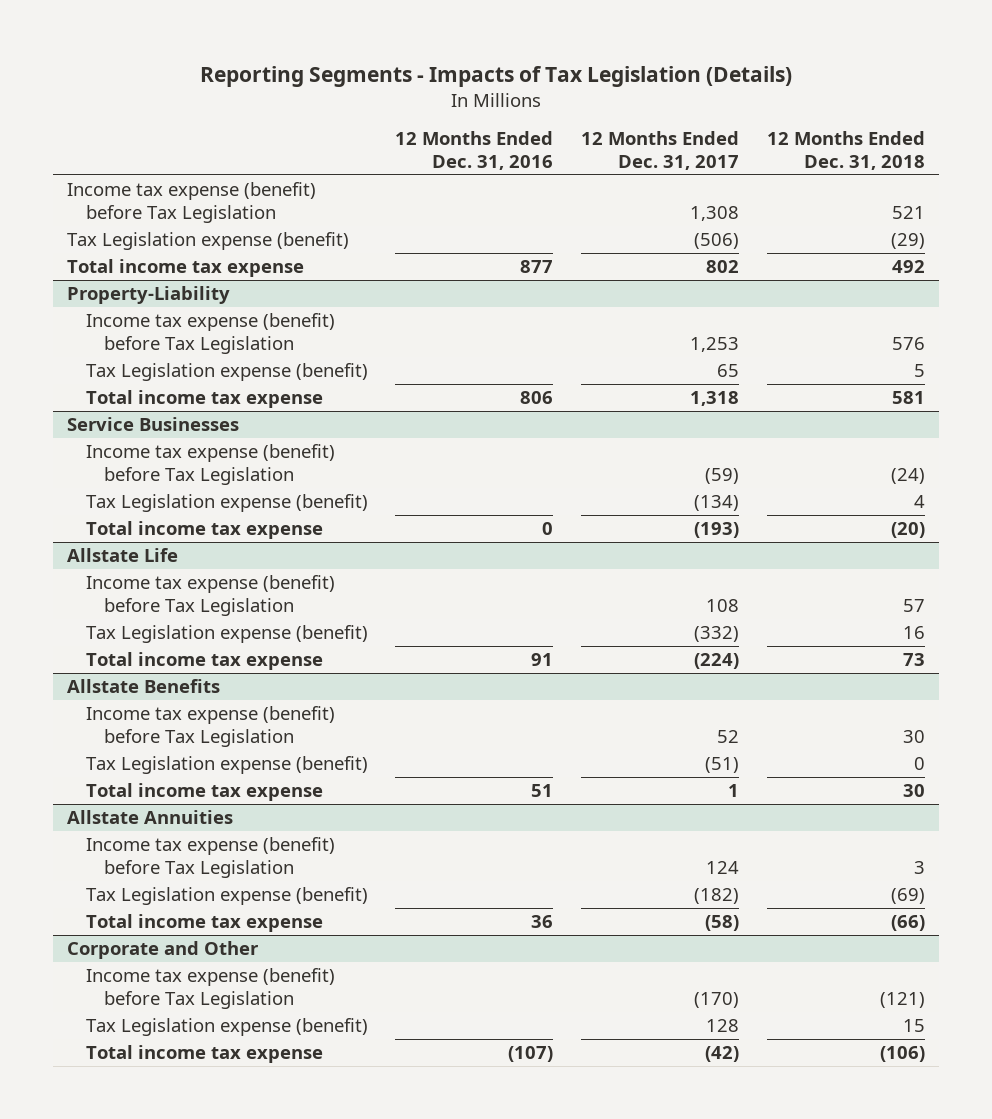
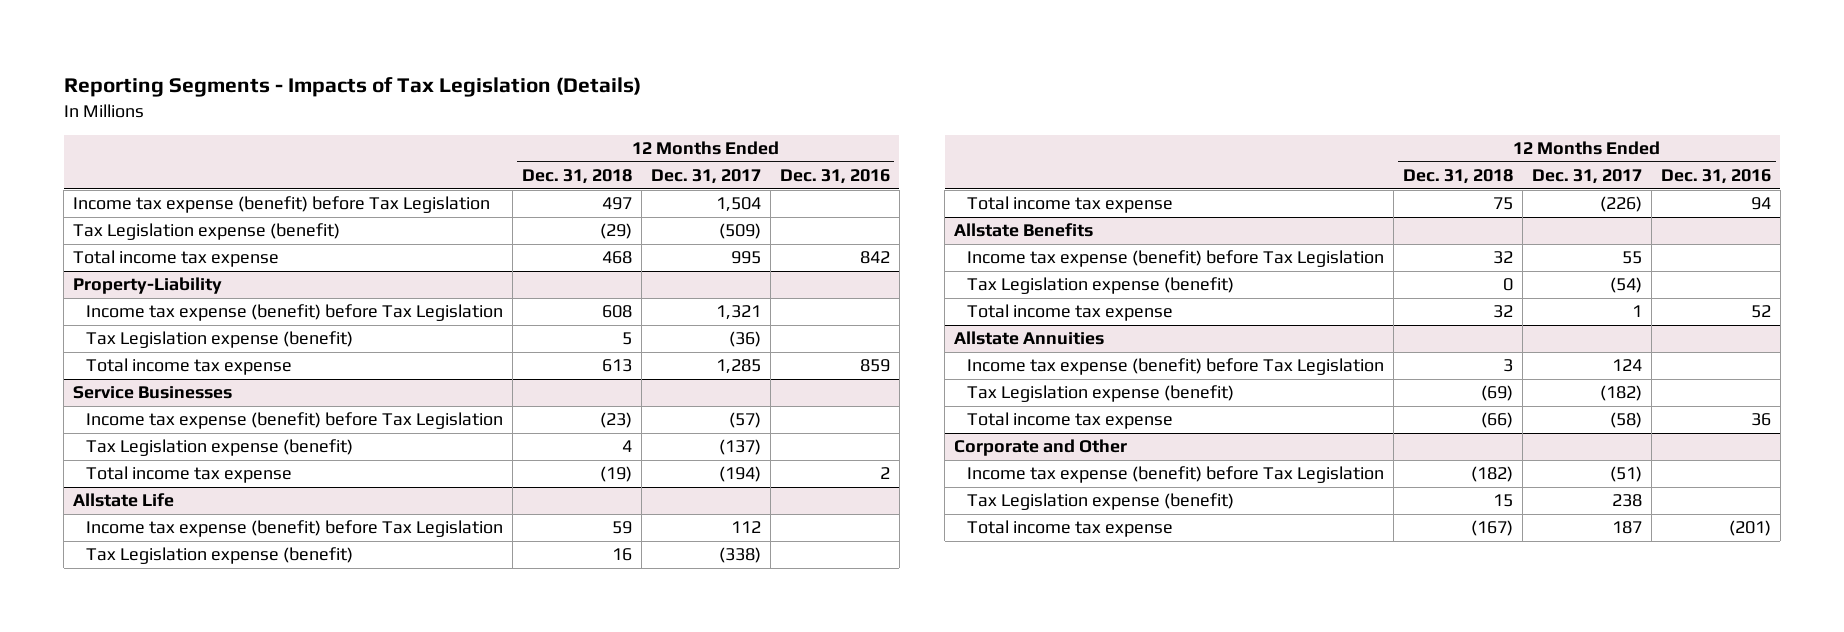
[690,205,740,221] 1,308 -> [715,197,761,213] 1,504
[892,205,926,219] 521 -> [601,197,632,211] 497
[694,233,740,250] (506) -> [718,223,761,240] (509)
[520,260,554,274] 877 -> [859,251,890,265] 842
[706,260,740,274] 802 -> [730,251,761,265] 995
[892,260,926,274] 492 -> [601,251,632,265] 468
[690,336,740,352] 1,253 -> [715,305,761,321] 1,321
[892,336,926,350] 576 -> [601,305,632,319] 608
[717,364,740,378] 65 -> [728,331,761,348] (36)
[520,391,554,405] 806 -> [859,359,890,373] 859
[690,391,740,407] 1,318 -> [715,359,761,375] 1,285
[892,391,926,405] 581 -> [601,359,632,373] 613
[705,467,740,484] (59) -> [728,412,761,429] (57)
[891,467,926,484] (24) -> [599,412,632,429] (23)
[694,495,740,512] (134) -> [718,439,761,456] (137)
[542,522,554,536] 0 -> [879,467,890,480] 2
[694,522,740,539] (193) -> [718,466,761,483] (194)
[891,522,926,539] (20) -> [599,466,632,483] (19)
[706,598,740,612] 108 -> [730,521,761,534] 112
[903,598,926,612] 57 -> [611,521,632,535] 59
[694,626,740,643] (332) -> [718,547,761,564] (338)
[531,653,554,667] 91 -> [1750,197,1771,211] 94
[694,653,740,670] (224) -> [1599,196,1642,213] (226)
[903,653,926,667] 73 -> [1493,197,1514,211] 75
[717,729,740,743] 52 -> [1621,251,1642,265] 55
[903,729,926,743] 30 -> [1493,251,1514,265] 32
[705,757,740,774] (51) -> [1609,277,1642,294] (54)
[531,784,554,798] 51 -> [1750,305,1771,319] 52
[903,784,926,798] 30 -> [1493,305,1514,319] 32
[694,991,740,1008] (170) -> [1609,466,1642,483] (51)
[880,991,926,1008] (121) -> [1471,466,1514,483] (182)
[706,1019,740,1033] 128 -> [1611,494,1642,508] 238
[508,1046,554,1063] (107) -> [1728,520,1771,537] (201)
[705,1046,740,1063] (42) -> [1611,521,1642,535] 187
[880,1046,926,1063] (106) -> [1471,520,1514,537] (167)

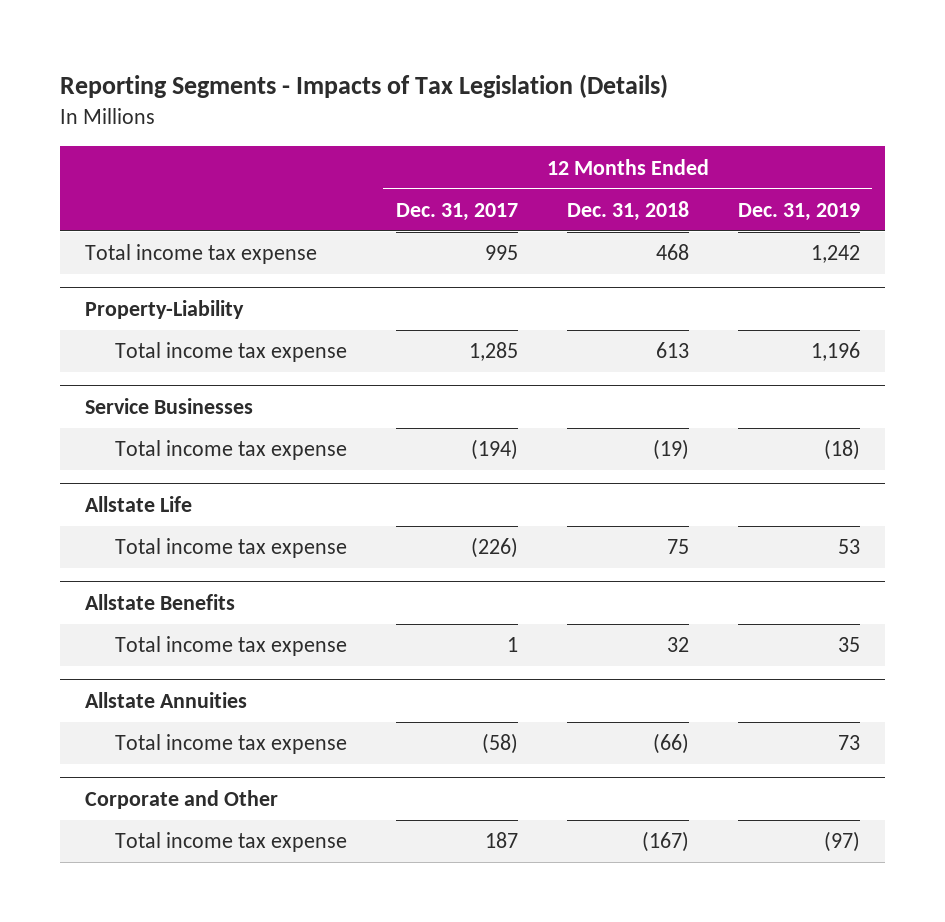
[779,169,890,185] Dec. 31, 2016 -> none
none -> [738,202,861,221] Dec. 31, 2019
[73,196,491,214] Income tax expense (benefit) before Tax Legislation -> none
[73,223,341,241] Tax Legislation expense (benefit) -> none
[86,304,504,322] Income tax expense (benefit) before Tax Legislation -> none
[86,331,354,349] Tax Legislation expense (benefit) -> none
[86,412,504,430] Income tax expense (benefit) before Tax Legislation -> none
[86,439,354,457] Tax Legislation expense (benefit) -> none
[86,520,504,538] Income tax expense (benefit) before Tax Legislation -> none
[86,547,354,565] Tax Legislation expense (benefit) -> none
[967,250,1385,268] Income tax expense (benefit) before Tax Legislation -> none
[967,277,1235,295] Tax Legislation expense (benefit) -> none
[967,358,1385,376] Income tax expense (benefit) before Tax Legislation -> none
[967,385,1235,403] Tax Legislation expense (benefit) -> none
[967,466,1385,484] Income tax expense (benefit) before Tax Legislation -> none
[967,493,1235,511] Tax Legislation expense (benefit) -> none

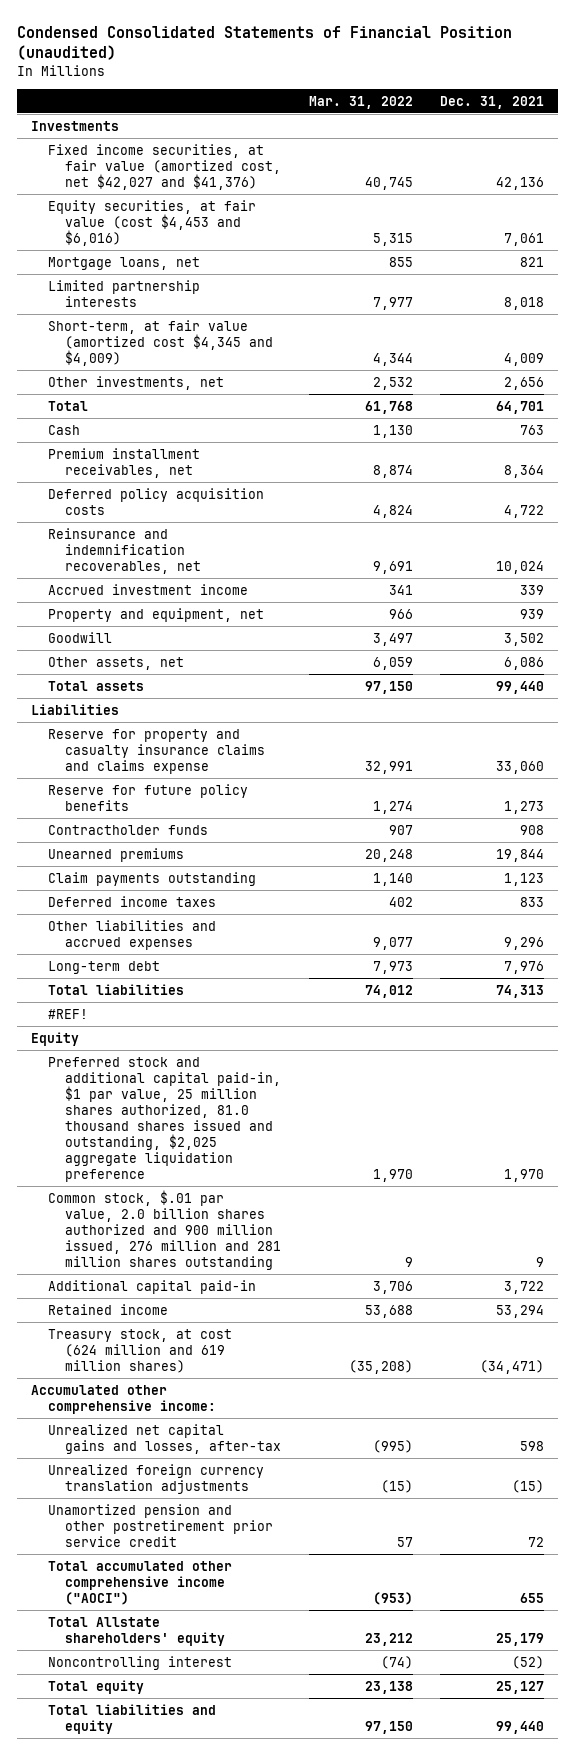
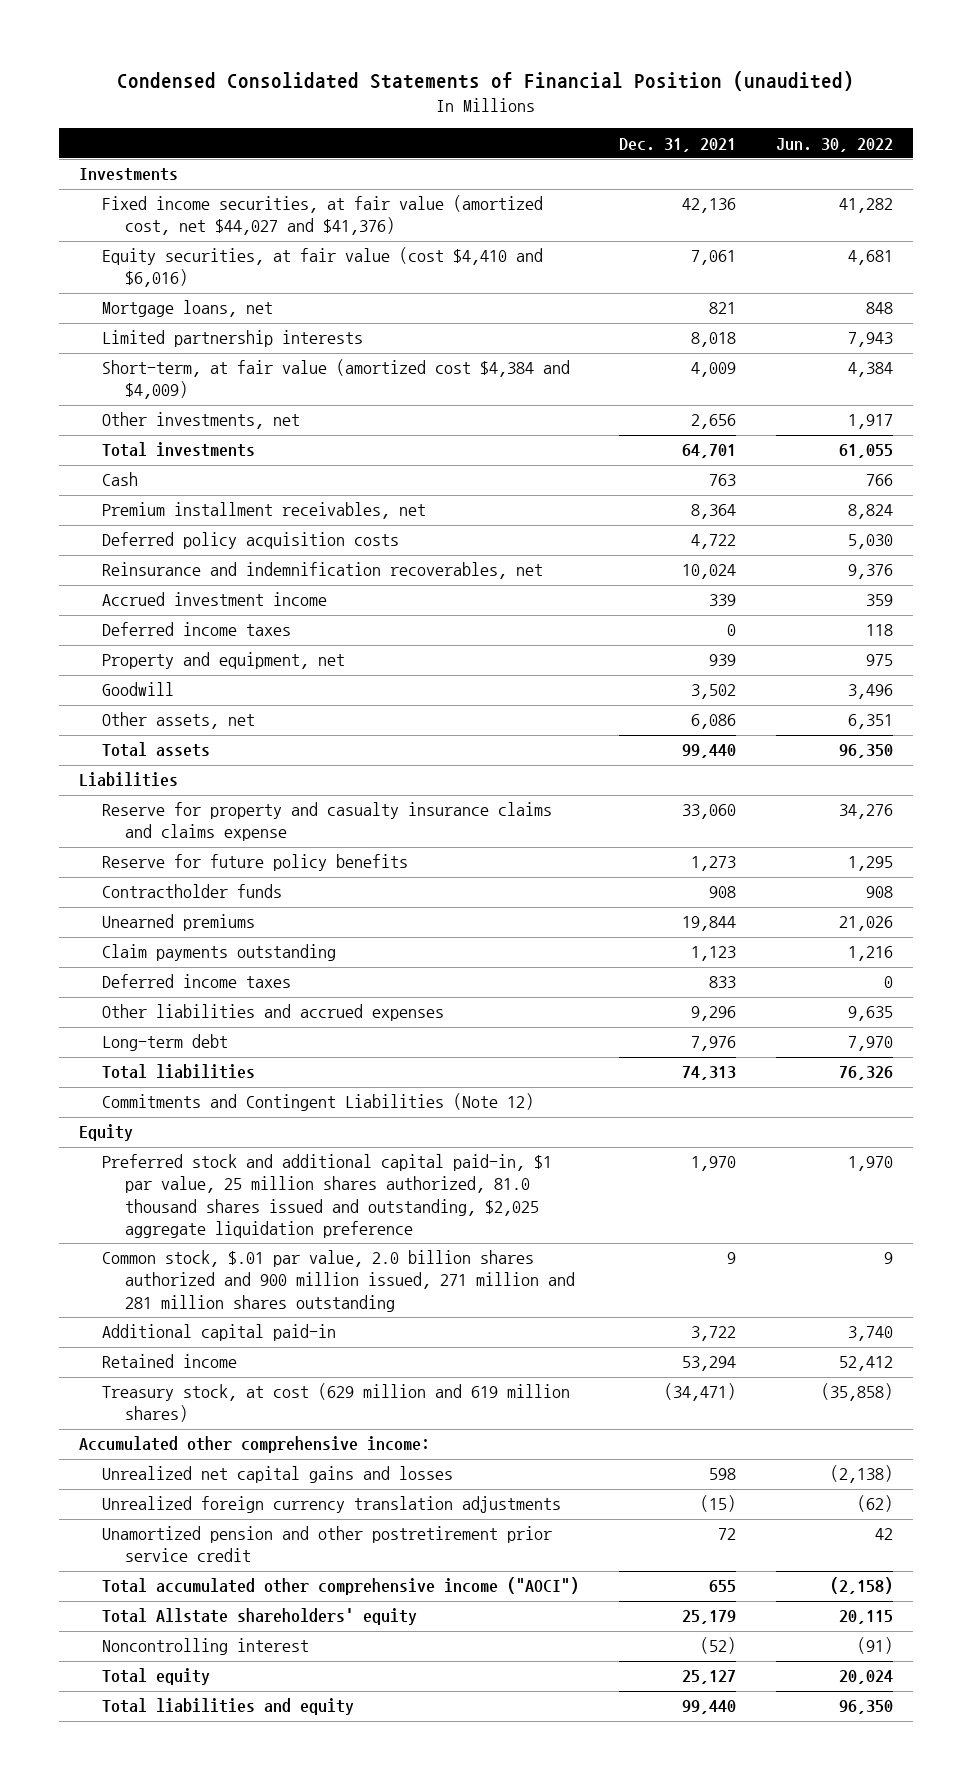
[308,95,413,109] Mar. 31, 2022 -> none
none -> [775,137,893,152] Jun. 30, 2022
[48,143,282,190] Fixed income securities, at fair value (amortized cost, net $42,027 and $41,376) -> [101,195,543,236] Fixed income securities, at fair value (amortized cost, net $44,027 and $41,376)
[48,199,257,246] Equity securities, at fair value (cost $4,453 and $6,016) -> [101,247,543,288] Equity securities, at fair value (cost $4,410 and $6,016)
[48,319,274,366] Short-term, at fair value (amortized cost $4,345 and $4,009) -> [101,359,570,400] Short-term, at fair value (amortized cost $4,384 and $4,009)
[48,400,89,411] Total -> [101,442,255,458] Total investments
none -> [101,622,291,637] Deferred income taxes
[48,1008,89,1019] #REF! -> [101,1093,534,1112] Commitments and Contingent Liabilities (Note 12)
[48,1189,282,1270] Common stock, $.01 par value, 2.0 billion shares authorized and 900 million issued, 276 million and 281 million shares outstanding -> [101,1250,575,1312] Common stock, $.01 par value, 2.0 billion shares authorized and 900 million issued, 271 million and 281 million shares outstanding
[48,1328,233,1373] Treasury stock, at cost (624 million and 619 million shares) -> [101,1383,570,1423] Treasury stock, at cost (629 million and 619 million shares)
[48,1423,282,1454] Unrealized net capital gains and losses, after-tax -> [101,1466,453,1484] Unrealized net capital gains and losses

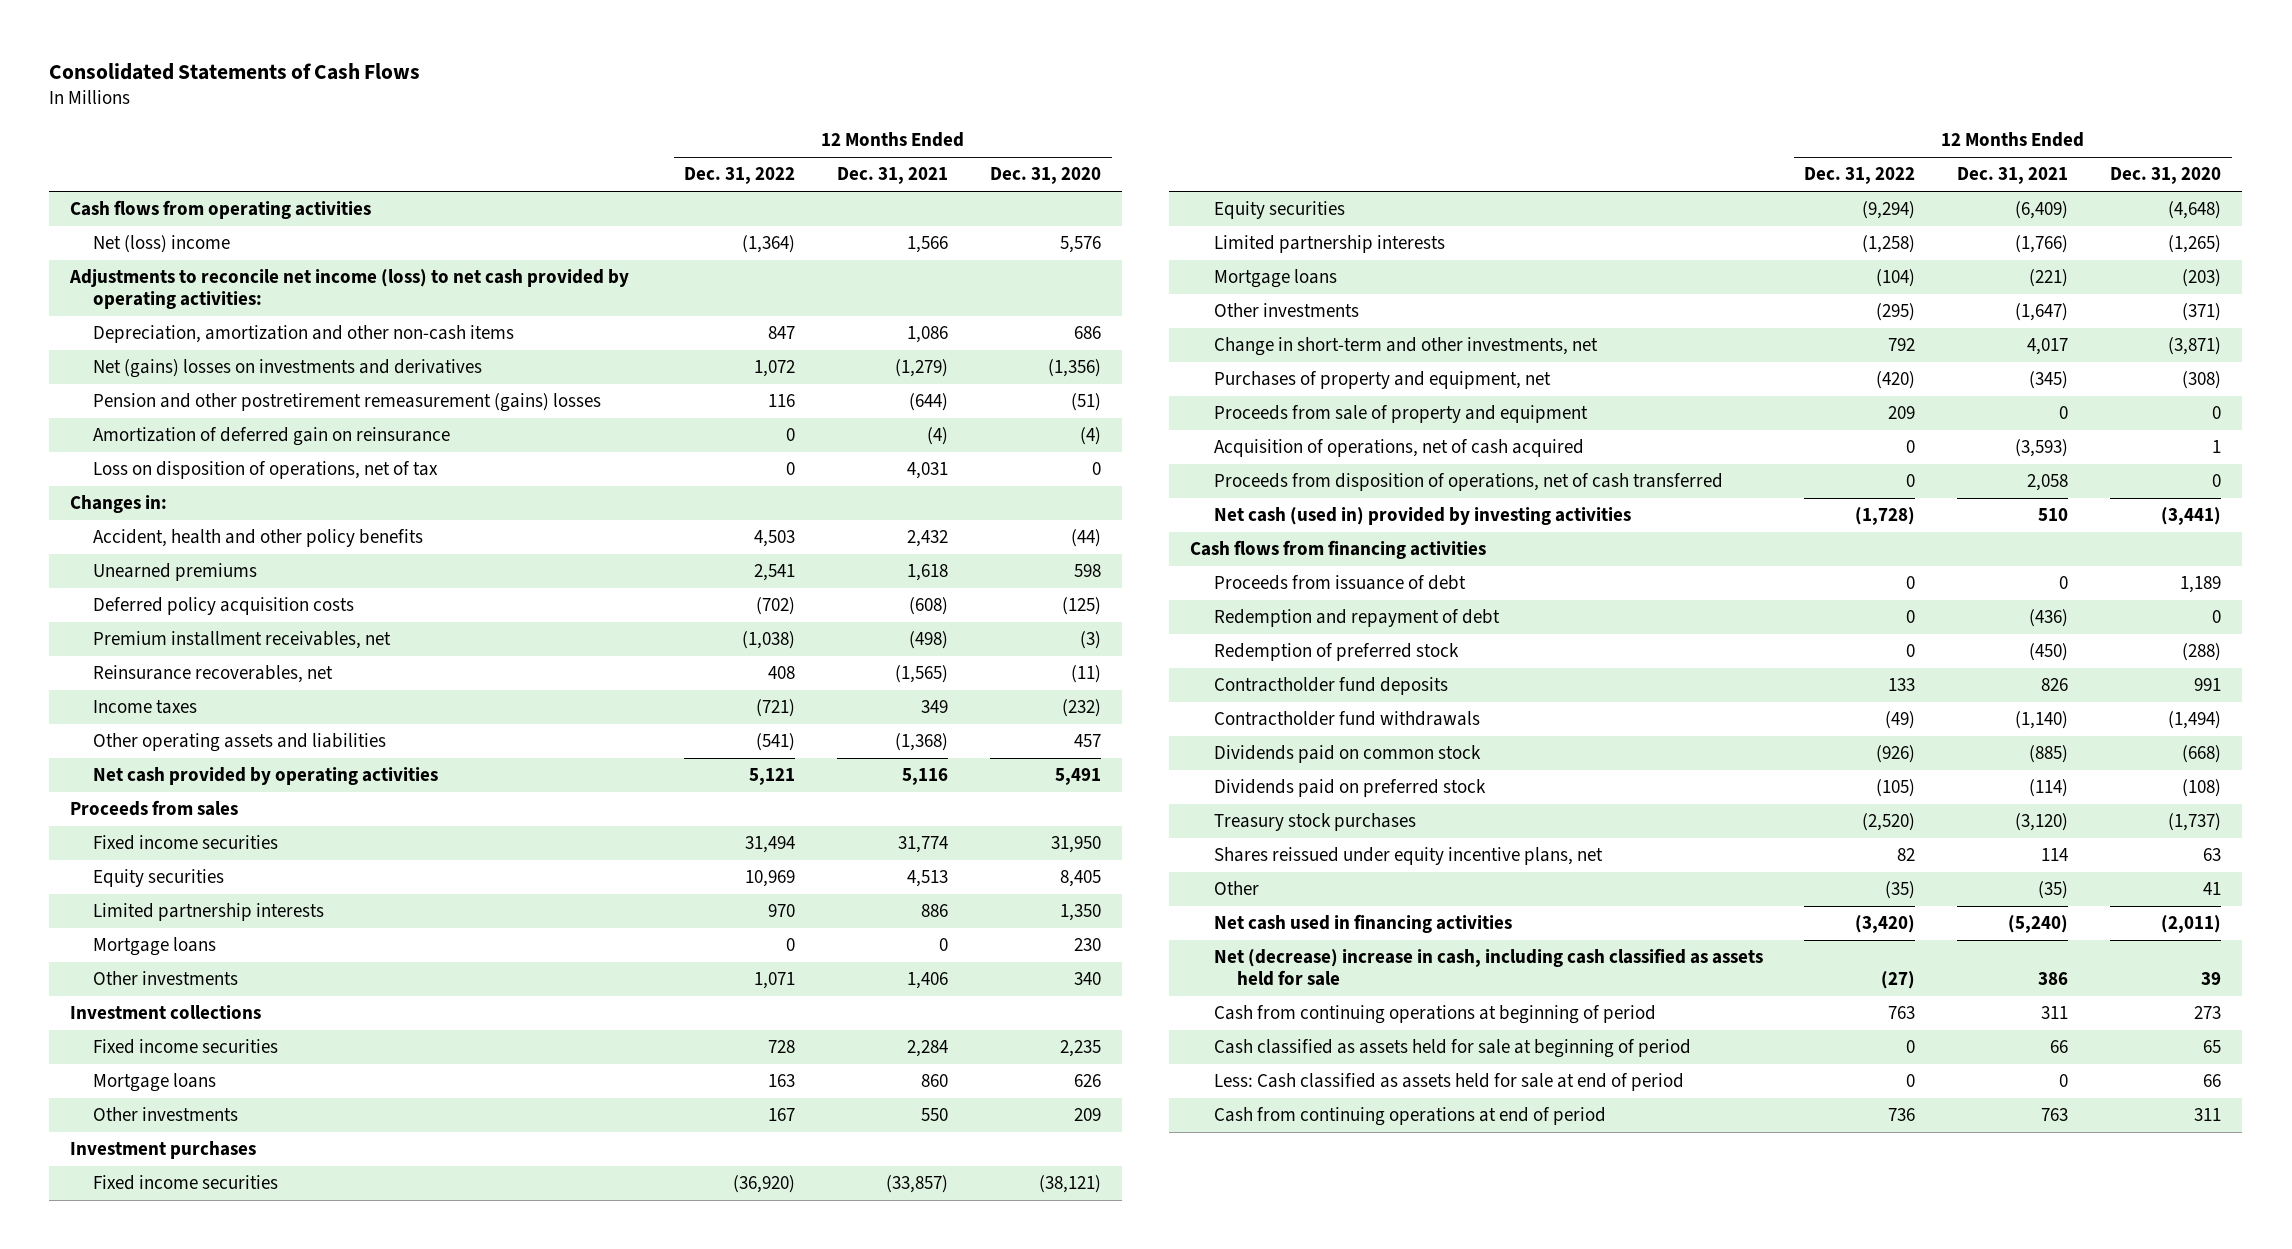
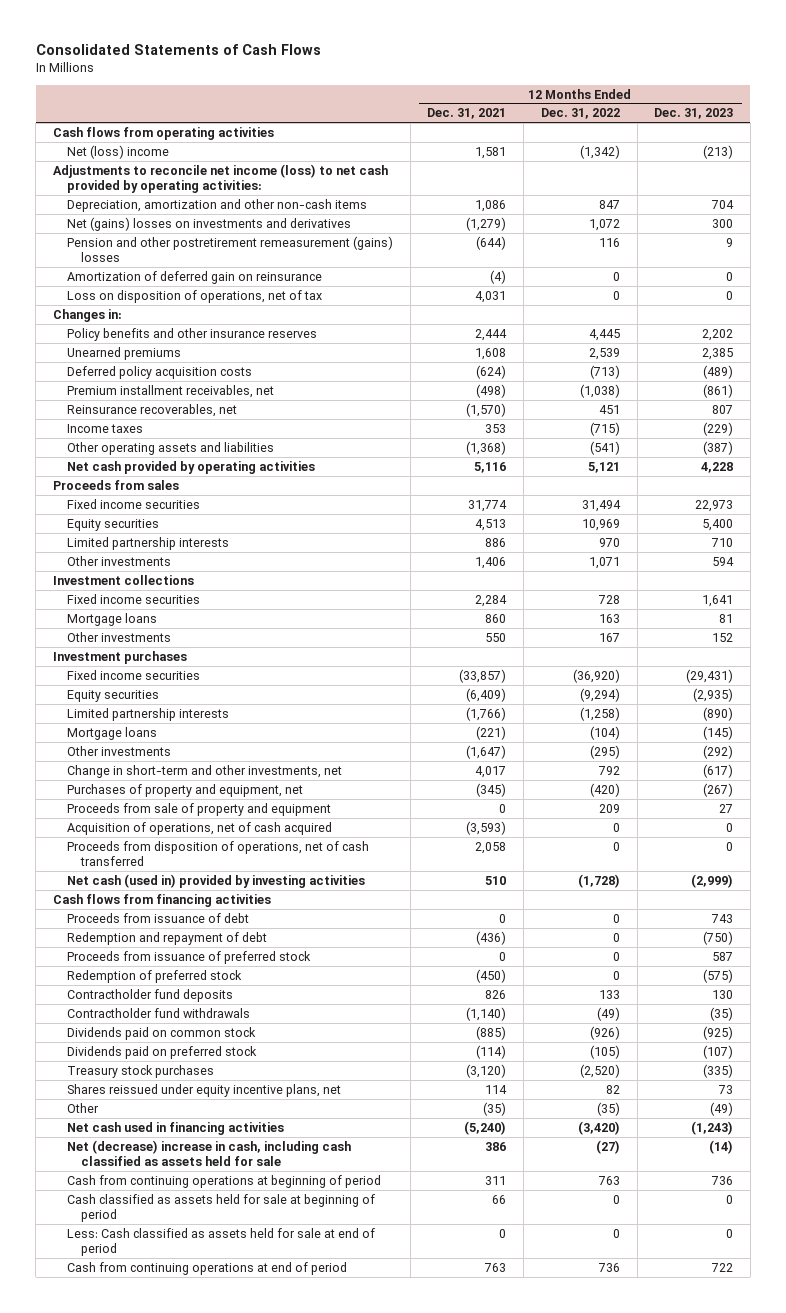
[990,167,1102,185] Dec. 31, 2020 -> none
none -> [654,108,734,120] Dec. 31, 2023
[742,235,796,254] (1,364) -> [579,144,620,159] (1,342)
[907,236,949,254] 1,566 -> [475,146,507,159] 1,581
[93,529,424,548] Accident, health and other policy benefits -> [66,327,317,341] Policy benefits and other insurance reserves
[754,530,796,548] 4,503 -> [588,328,620,341] 4,445
[907,530,949,548] 2,432 -> [475,328,508,341] 2,444
[754,564,796,582] 2,541 -> [588,347,620,360] 2,539
[907,564,949,582] 1,618 -> [475,347,507,360] 1,608
[756,597,796,616] (702) -> [589,364,620,379] (713)
[909,597,949,616] (608) -> [476,364,507,379] (624)
[768,666,796,680] 408 -> [598,404,620,414] 451
[895,665,949,684] (1,565) -> [466,402,507,417] (1,570)
[756,699,796,718] (721) -> [589,421,620,436] (715)
[921,700,949,714] 349 -> [485,423,507,433] 353
[93,937,217,957] Mortgage loans -> none
none -> [66,950,311,964] Proceeds from issuance of preferred stock

